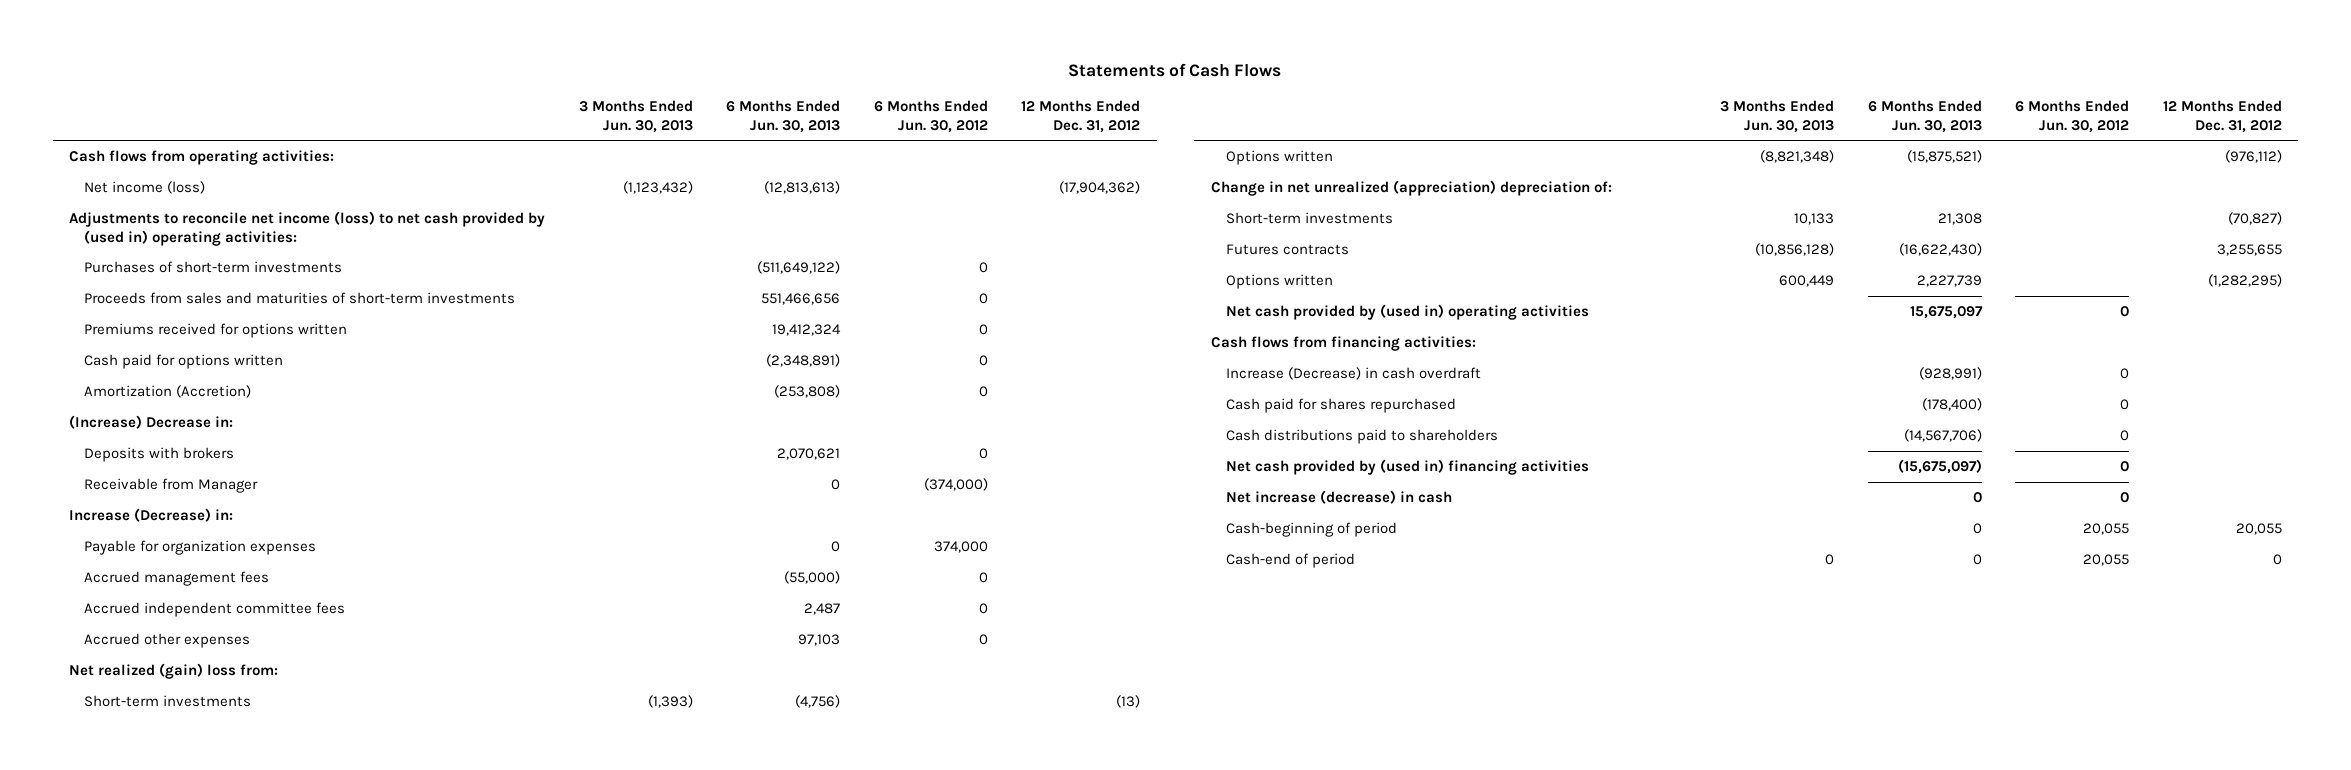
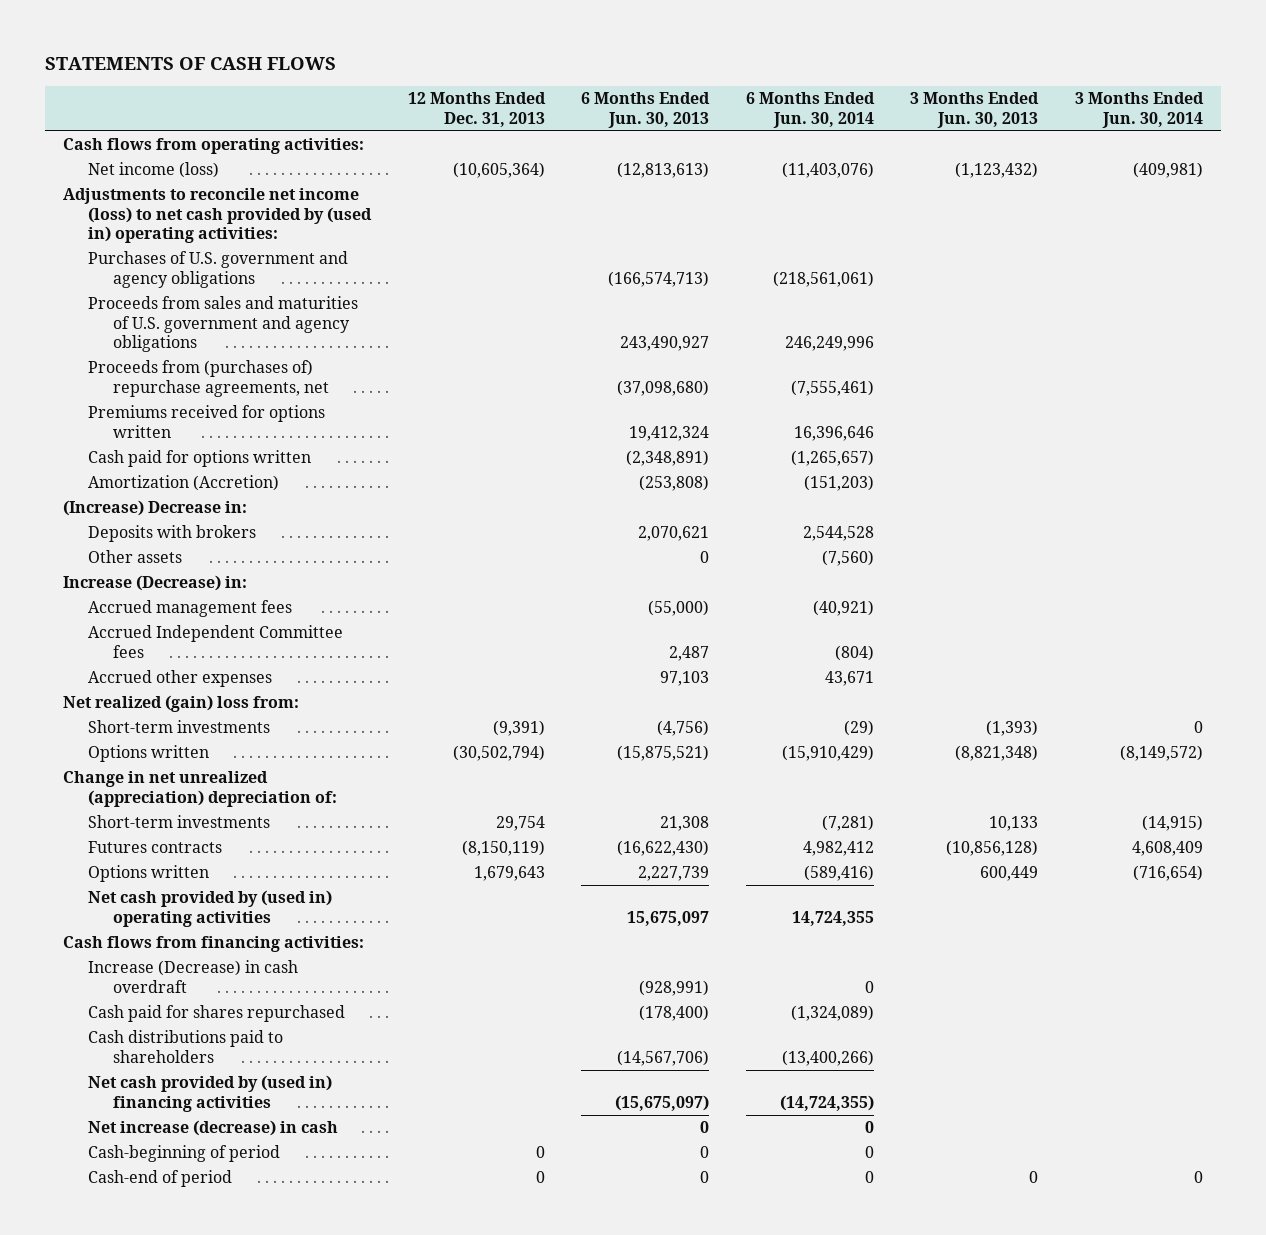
[1068,62,1282,77] Statements of Cash Flows -> [44,56,336,70] STATEMENTS OF CASH FLOWS
[873,99,988,133] 6 Months Ended Jun. 30, 2012 -> none
[1020,99,1140,133] 12 Months Ended Dec. 31, 2012 -> none
none -> [407,92,546,127] 12 Months Ended Dec. 31, 2013
none -> [745,92,875,128] 6 Months Ended Jun. 30, 2014
none -> [1074,92,1204,128] 3 Months Ended Jun. 30, 2014
[83,261,342,274] Purchases of short-term investments -> none
none -> [88,251,349,288] Purchases of U.S. government and agency obligations
[83,292,515,305] Proceeds from sales and maturities of short-term investments -> [88,296,359,353] Proceeds from sales and maturities of U.S. government and agency obligations
[761,293,841,306] 551,466,656 -> [620,336,710,352] 243,490,927
none -> [88,360,330,397] Proceeds from (purchases of) repurchase agreements, net
[83,478,258,494] Receivable from Manager -> none
none -> [88,550,183,564] Other assets
[83,540,316,556] Payable for organization expenses -> none
[83,602,345,618] Accrued independent committee fees -> [88,625,344,658] Accrued Independent Committee fees

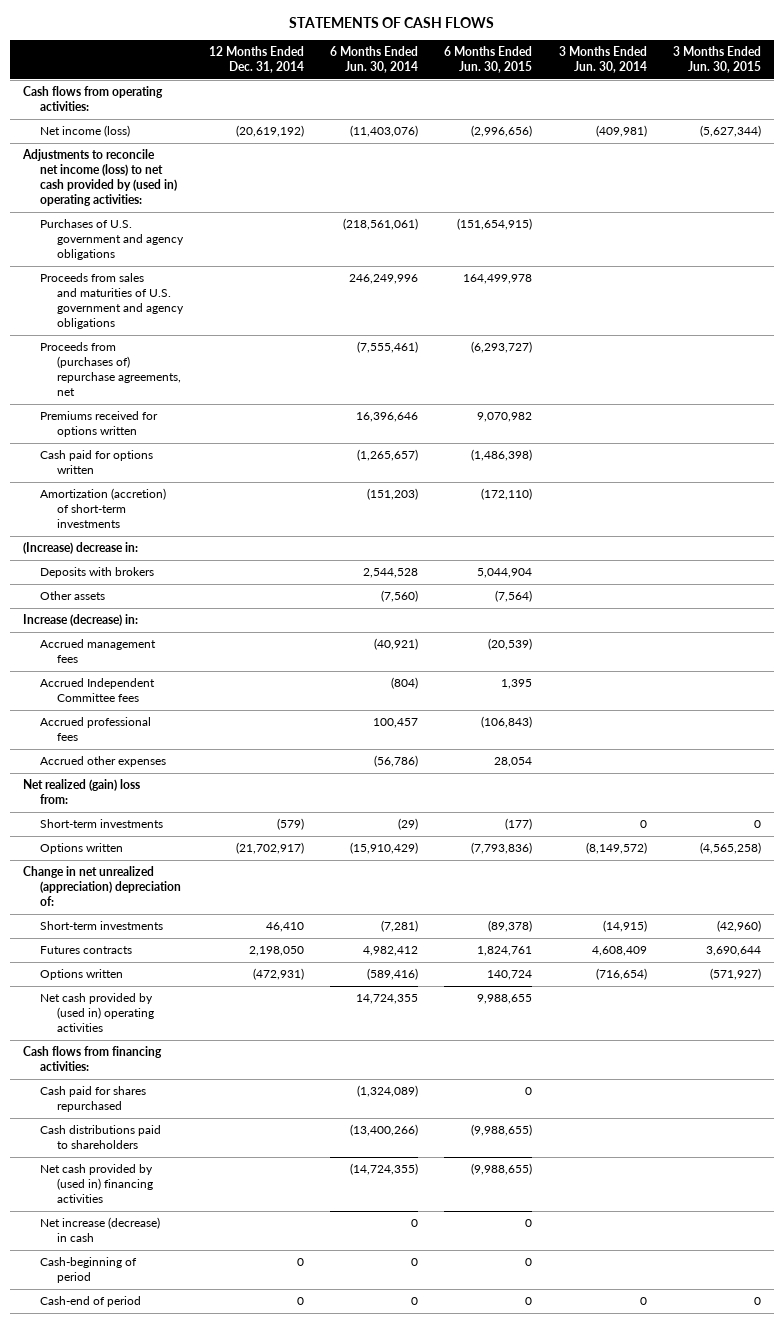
[407,92,546,127] 12 Months Ended Dec. 31, 2013 -> none
[581,92,711,128] 6 Months Ended Jun. 30, 2013 -> none
[910,92,1040,128] 3 Months Ended Jun. 30, 2013 -> none
none -> [208,46,304,74] 12 Months Ended Dec. 31, 2014
none -> [444,46,533,74] 6 Months Ended Jun. 30, 2015
none -> [672,46,761,74] 3 Months Ended Jun. 30, 2015
[88,475,280,492] Amortization (Accretion) -> [39,488,166,529] Amortization (accretion) of short-term investments
[63,500,248,517] (Increase) Decrease in: -> [22,542,138,555] (Increase) decrease in:
[63,575,248,592] Increase (Decrease) in: -> [22,614,138,627] Increase (decrease) in:
none -> [39,717,151,742] Accrued professional fees
[824,671,874,687] 43,671 -> [374,755,419,768] (56,786)
[88,960,299,993] Increase (Decrease) in cash overdraft -> none

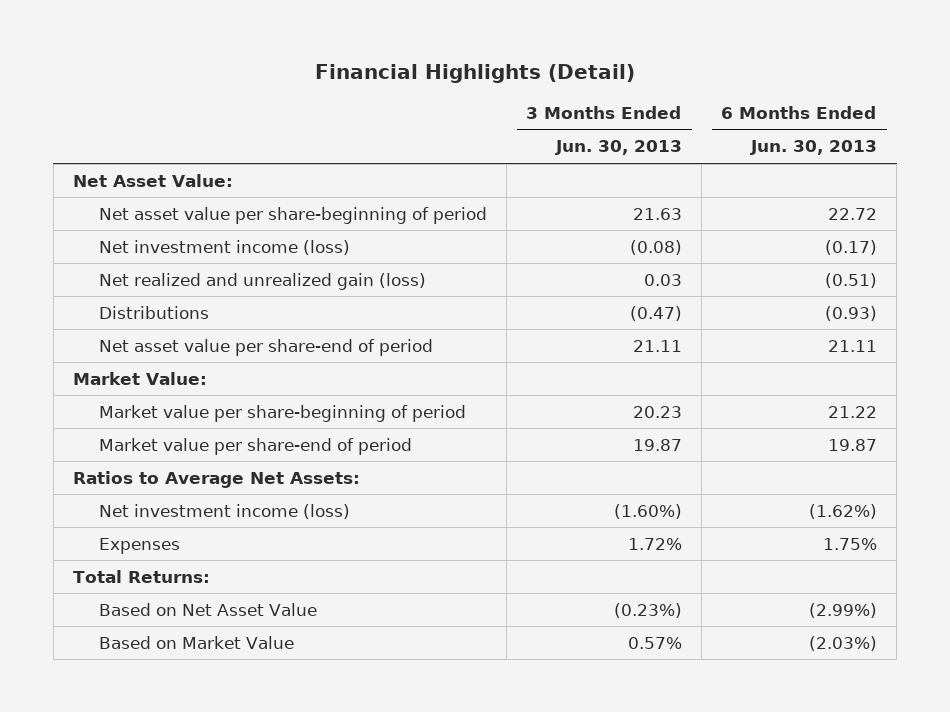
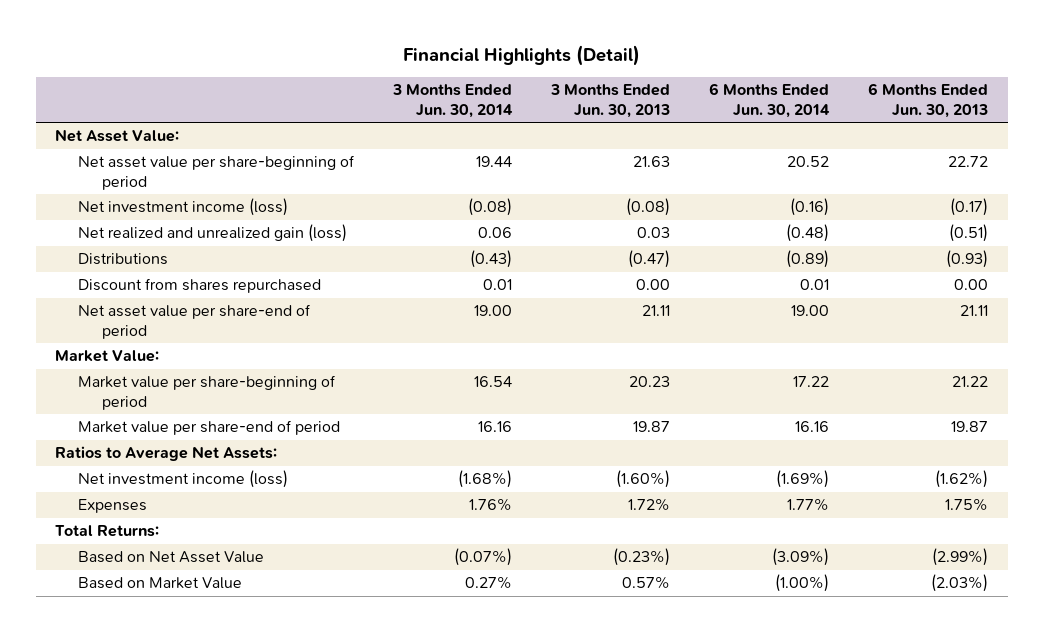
none -> [392,84,514,118] 3 Months Ended Jun. 30, 2014
none -> [709,83,831,118] 6 Months Ended Jun. 30, 2014
none -> [78,278,322,294] Discount from shares repurchased

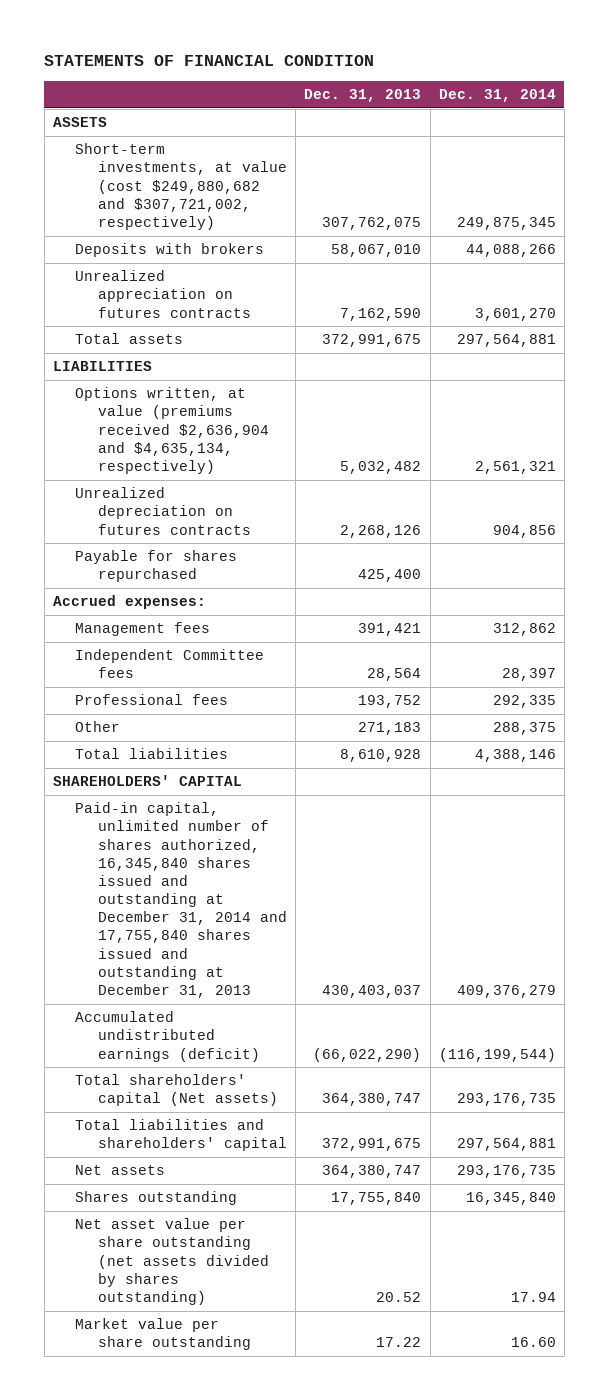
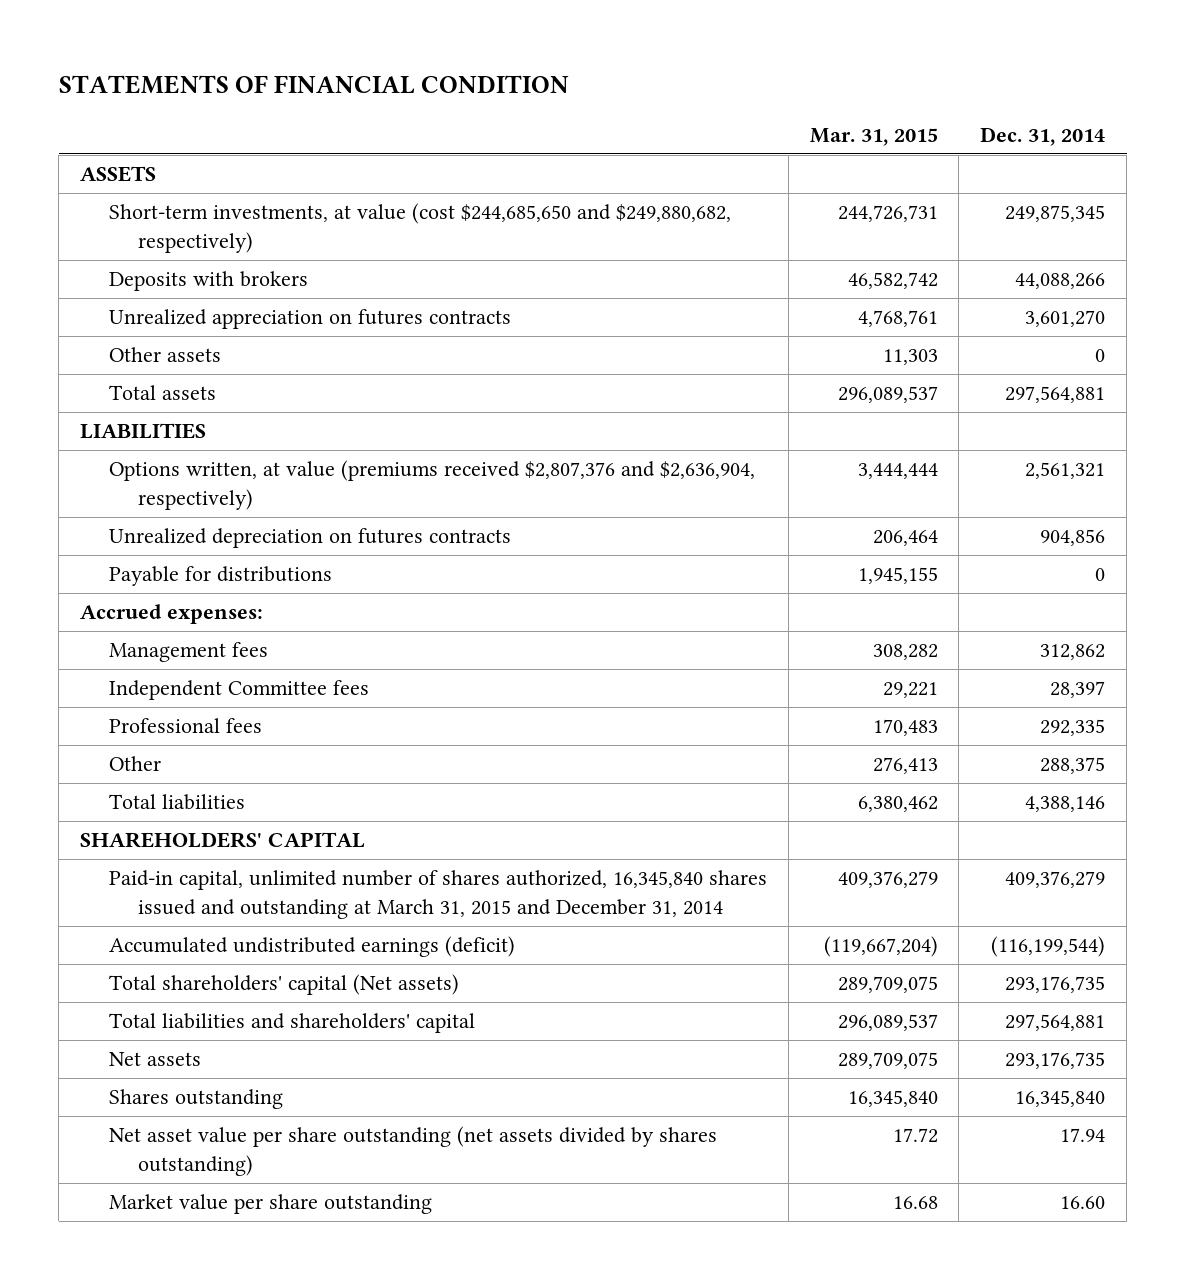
[304,89,422,103] Dec. 31, 2013 -> none
none -> [809,127,938,146] Mar. 31, 2015
[75,143,288,230] Short-term investments, at value (cost $249,880,682 and $307,721,002, respectively) -> [109,203,732,253] Short-term investments, at value (cost $244,685,650 and $249,880,682, respectively)
none -> [109,347,222,363] Other assets
[75,387,270,474] Options written, at value (premiums received $2,636,904 and $4,635,134, respectively) -> [109,460,756,510] Options written, at value (premiums received $2,807,376 and $2,636,904, respectively)
[75,550,238,583] Payable for shares repurchased -> none
none -> [109,566,333,587] Payable for distributions
[75,802,288,998] Paid-in capital, unlimited number of shares authorized, 16,345,840 shares issued and outstanding at December 31, 2014 and 17,755,840 shares issued and outstanding at December 31, 2013 -> [109,870,768,919] Paid-in capital, unlimited number of shares authorized, 16,345,840 shares issued and outstanding at March 31, 2015 and December 31, 2014

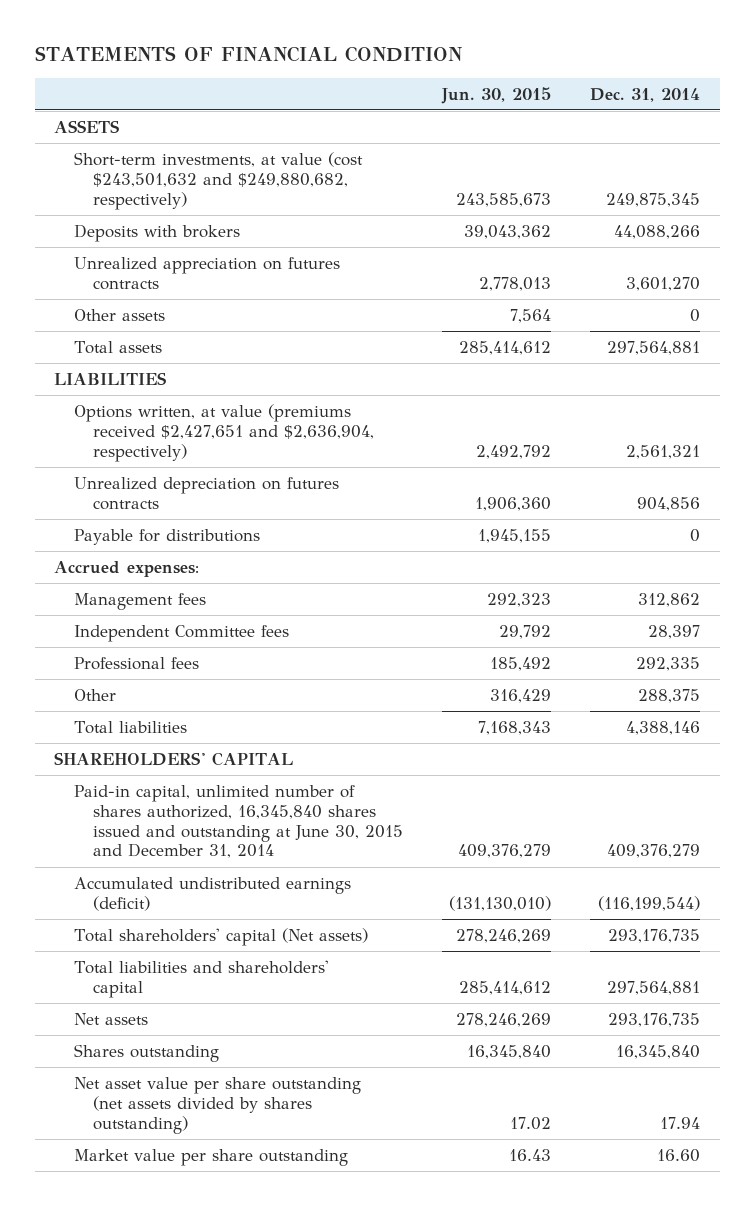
[809,127,938,146] Mar. 31, 2015 -> none
none -> [441,86,552,104] Jun. 30, 2015
[109,203,732,253] Short-term investments, at value (cost $244,685,650 and $249,880,682, respectively) -> [73,151,363,210] Short-term investments, at value (cost $243,501,632 and $249,880,682, respectively)
[109,460,756,510] Options written, at value (premiums received $2,807,376 and $2,636,904, respectively) -> [73,403,375,462] Options written, at value (premiums received $2,427,651 and $2,636,904, respectively)
[109,870,768,919] Paid-in capital, unlimited number of shares authorized, 16,345,840 shares issued and outstanding at March 31, 2015 and December 31, 2014 -> [73,784,404,859] Paid-in capital, unlimited number of shares authorized, 16,345,840 shares issued and outstanding at June 30, 2015 and December 31, 2014

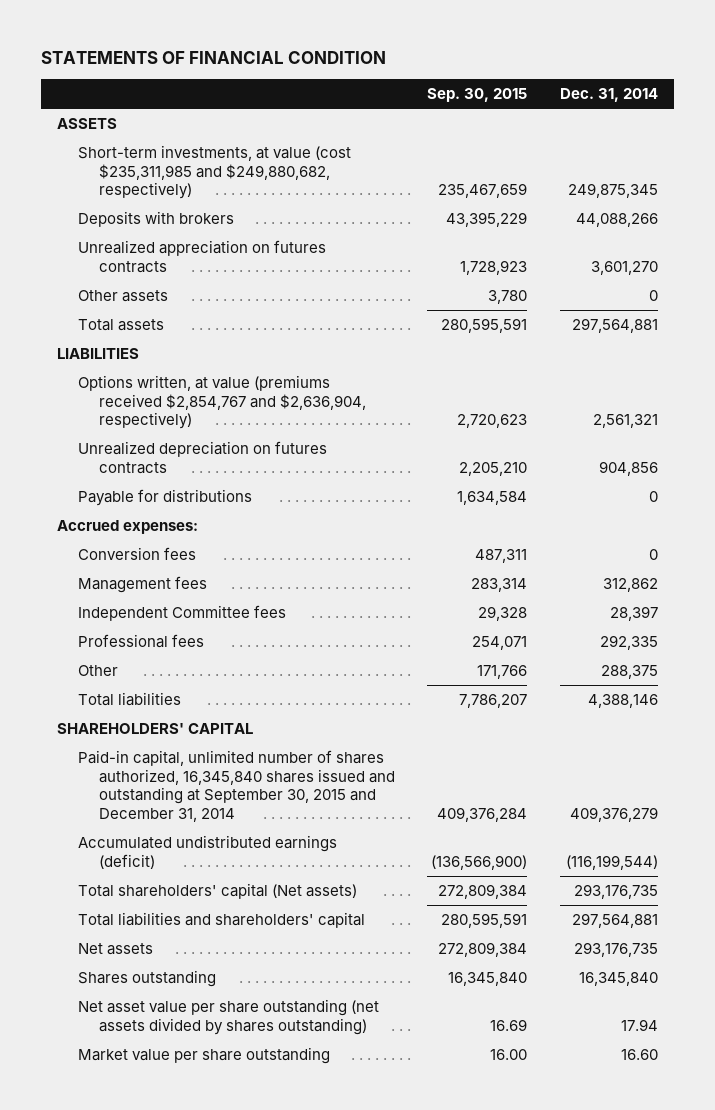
[441,86,552,104] Jun. 30, 2015 -> none
none -> [427,87,528,102] Sep. 30, 2015
[73,151,363,210] Short-term investments, at value (cost $243,501,632 and $249,880,682, respectively) -> [78,144,352,200] Short-term investments, at value (cost $235,311,985 and $249,880,682, respectively)
[73,403,375,462] Options written, at value (premiums received $2,427,651 and $2,636,904, respectively) -> [78,374,367,430] Options written, at value (premiums received $2,854,767 and $2,636,904, respectively)
none -> [78,546,197,560] Conversion fees
[73,784,404,859] Paid-in capital, unlimited number of shares authorized, 16,345,840 shares issued and outstanding at June 30, 2015 and December 31, 2014 -> [78,749,396,823] Paid-in capital, unlimited number of shares authorized, 16,345,840 shares issued and outstanding at September 30, 2015 and December 31, 2014

